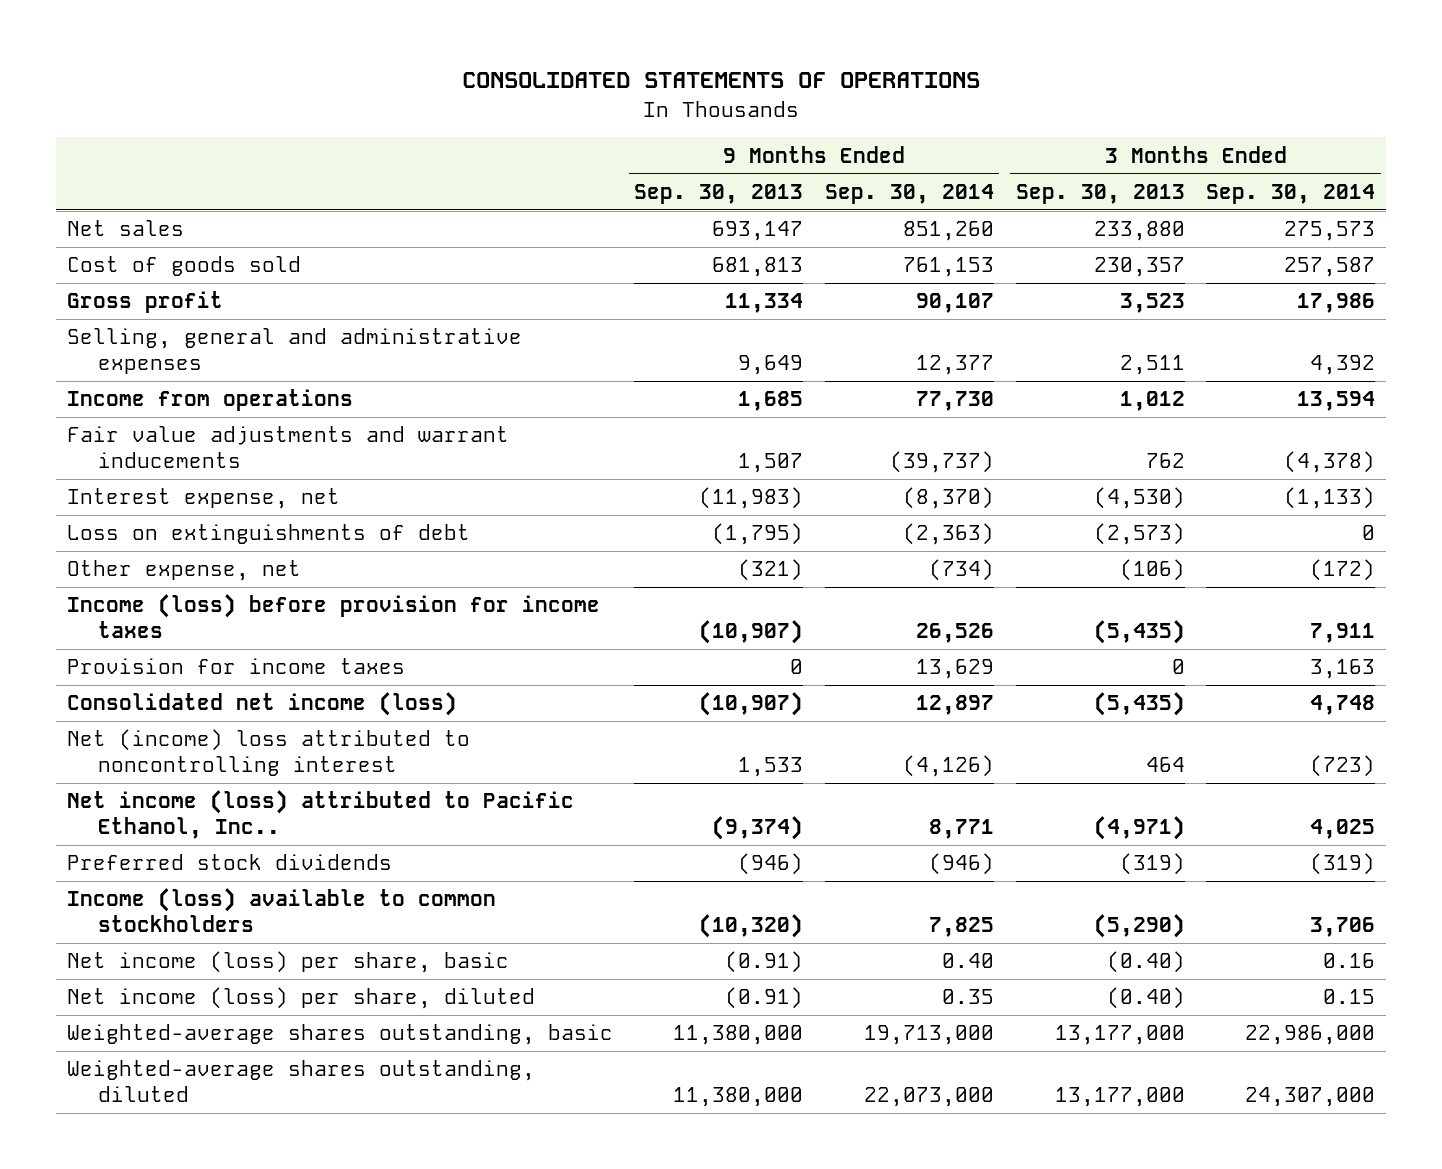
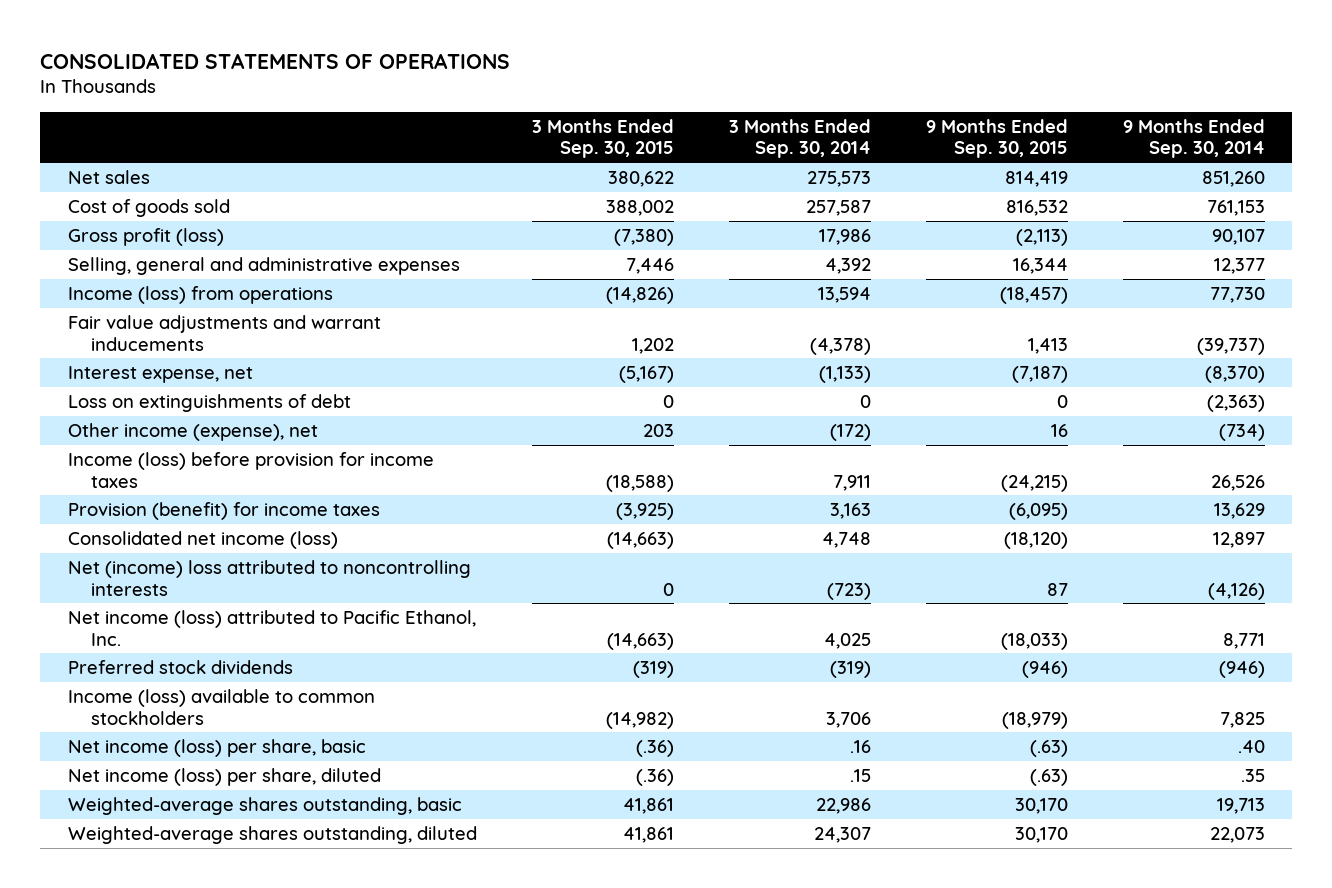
[634,184,804,205] Sep. 30, 2013 -> none
[1015,184,1185,205] Sep. 30, 2013 -> none
none -> [531,118,674,159] 3 Months Ended Sep. 30, 2015
none -> [925,118,1068,159] 9 Months Ended Sep. 30, 2015
[66,291,223,314] Gross profit -> [67,227,224,246] Gross profit (loss)
[66,389,353,412] Income from operations -> [67,285,333,304] Income (loss) from operations
[66,560,301,582] Other expense, net -> [67,422,318,441] Other income (expense), net
[66,658,405,675] Provision for income taxes -> [67,501,380,520] Provision (benefit) for income taxes
[66,729,470,777] Net (income) loss attributed to noncontrolling interest -> [67,559,471,596] Net (income) loss attributed to noncontrolling interests
[66,790,574,840] Net income (loss) attributed to Pacific Ethanol, Inc.. -> [67,609,476,646] Net income (loss) attributed to Pacific Ethanol, Inc.
[942,953,995,969] 0.40 -> [1237,739,1265,753] .40
[1323,953,1376,969] 0.16 -> [849,739,871,753] .16
[942,989,995,1005] 0.35 -> [1240,768,1265,782] .35
[1323,989,1376,1005] 0.15 -> [849,768,871,782] .15
[864,1025,995,1046] 19,713,000 -> [1216,797,1265,814] 19,713
[1245,1025,1376,1046] 22,986,000 -> [815,797,871,814] 22,986
[864,1087,995,1108] 22,073,000 -> [1209,826,1265,843] 22,073
[1245,1087,1376,1108] 24,307,000 -> [813,826,871,843] 24,307

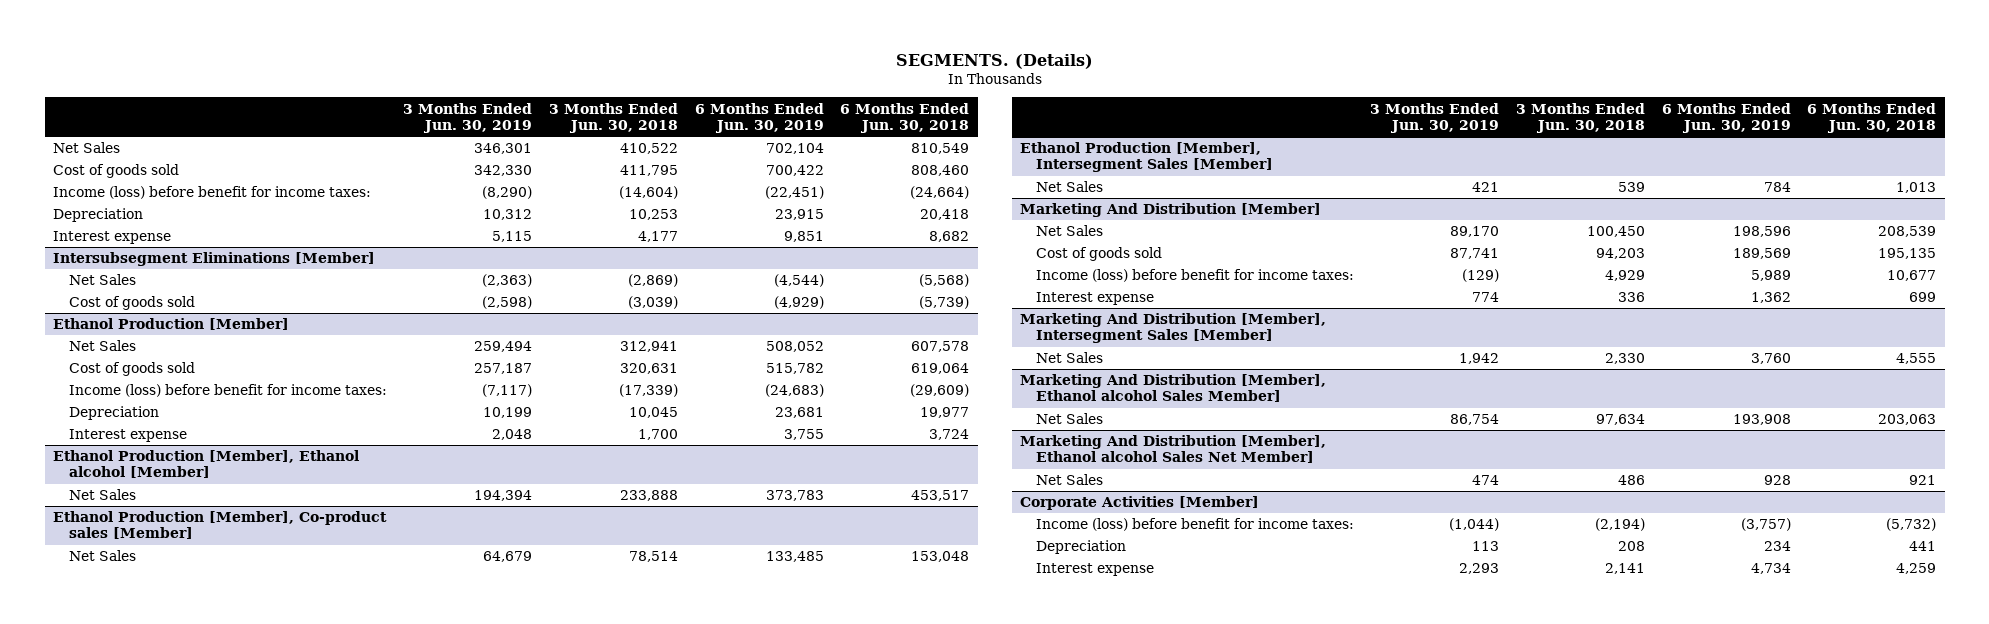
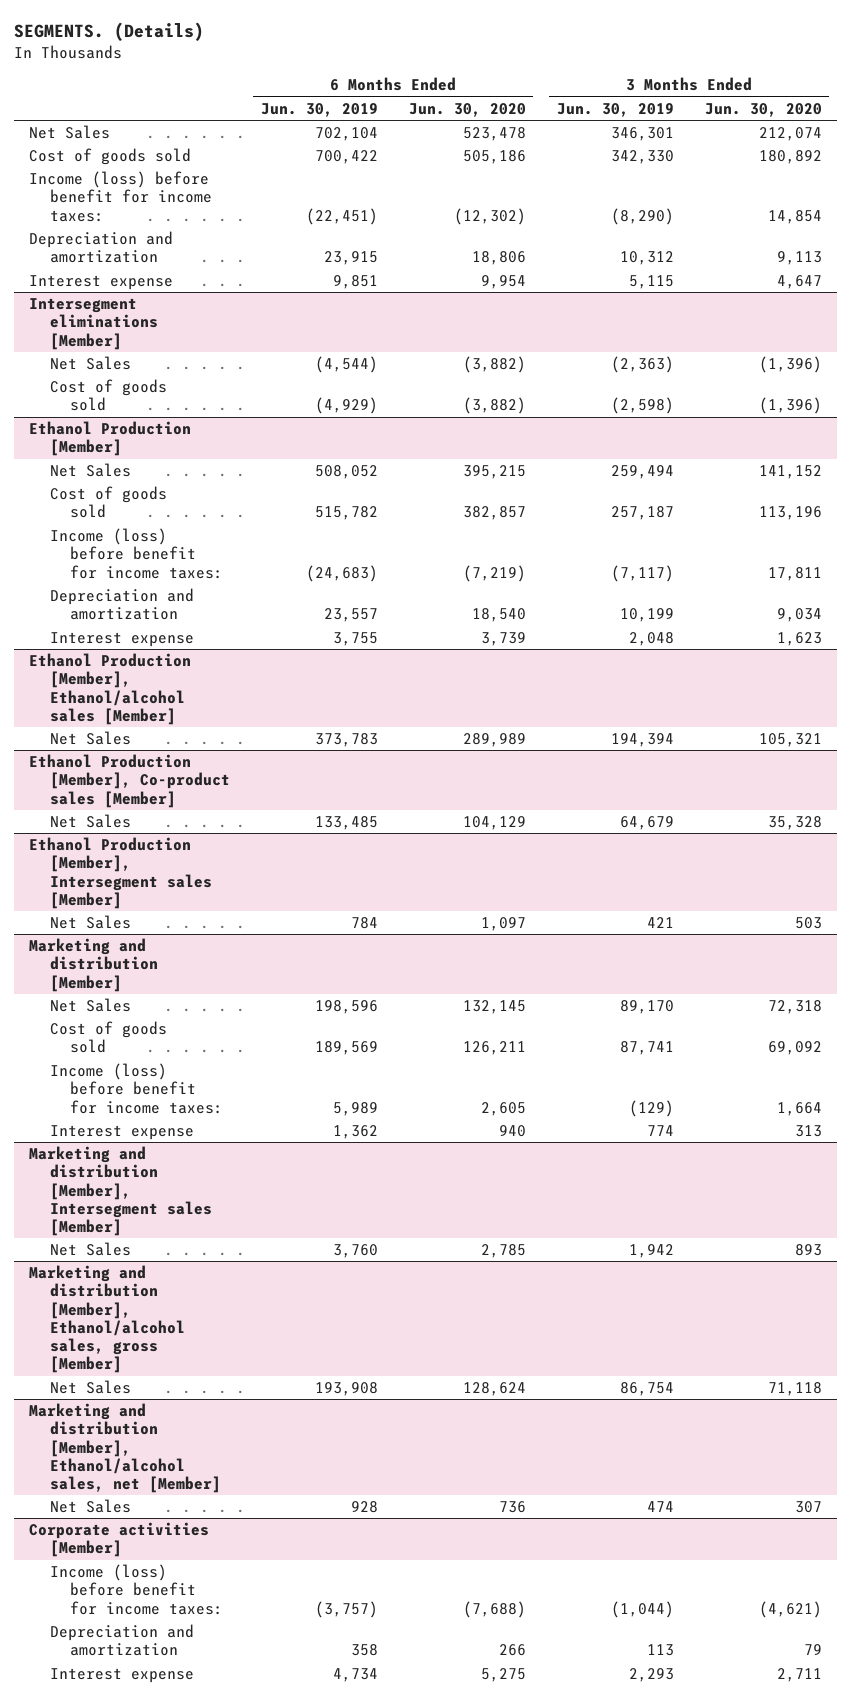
[548,102,678,133] 3 Months Ended Jun. 30, 2018 -> none
[840,102,970,133] 6 Months Ended Jun. 30, 2018 -> none
none -> [408,102,526,117] Jun. 30, 2020
none -> [704,102,822,117] Jun. 30, 2020
[52,208,143,223] Depreciation -> [29,231,174,264] Depreciation and amortization
[52,252,375,267] Intersubsegment Eliminations [Member] -> [29,298,158,350] Intersegment eliminations [Member]
[68,406,159,421] Depreciation -> [49,588,194,621] Depreciation and amortization
[774,407,824,419] 23,681 -> [323,608,378,623] 23,557
[52,450,359,479] Ethanol Production [Member], Ethanol alcohol [Member] -> [29,653,192,725] Ethanol Production [Member], Ethanol/alcohol sales [Member]
[1019,142,1273,173] Ethanol Production [Member], Intersegment Sales [Member] -> [29,837,212,909] Ethanol Production [Member], Intersegment sales [Member]
[1019,203,1321,218] Marketing And Distribution [Member] -> [29,938,158,992] Marketing and distribution [Member]
[1019,313,1326,344] Marketing And Distribution [Member], Intersegment Sales [Member] -> [29,1146,212,1236] Marketing and distribution [Member], Intersegment sales [Member]
[1019,374,1326,403] Marketing And Distribution [Member], Ethanol alcohol Sales Member] -> [29,1265,185,1374] Marketing and distribution [Member], Ethanol/alcohol sales, gross [Member]
[1019,435,1326,464] Marketing And Distribution [Member], Ethanol alcohol Sales Net Member] -> [29,1403,221,1493] Marketing and distribution [Member], Ethanol/alcohol sales, net [Member]
[1019,496,1259,511] Corporate Activities [Member] -> [29,1522,210,1558] Corporate activities [Member]
[1035,540,1126,555] Depreciation -> [49,1624,194,1657] Depreciation and amortization
[1763,541,1791,552] 234 -> [350,1644,378,1657] 358

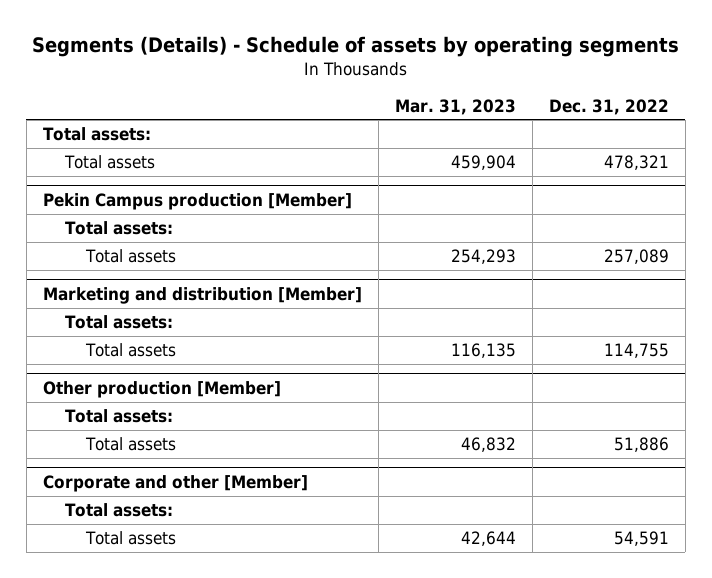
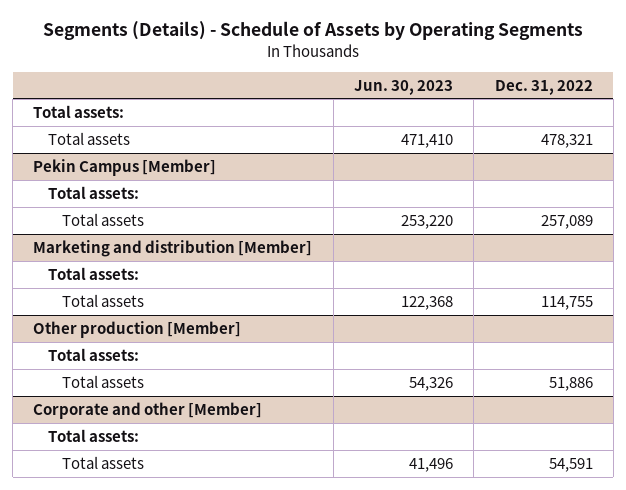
[31,36,679,58] Segments (Details) - Schedule of assets by operating segments -> [43,21,584,41] Segments (Details) - Schedule of Assets by Operating Segments
[394,98,516,115] Mar. 31, 2023 -> none
none -> [354,79,454,95] Jun. 30, 2023
[42,192,352,210] Pekin Campus production [Member] -> [33,158,217,176] Pekin Campus [Member]

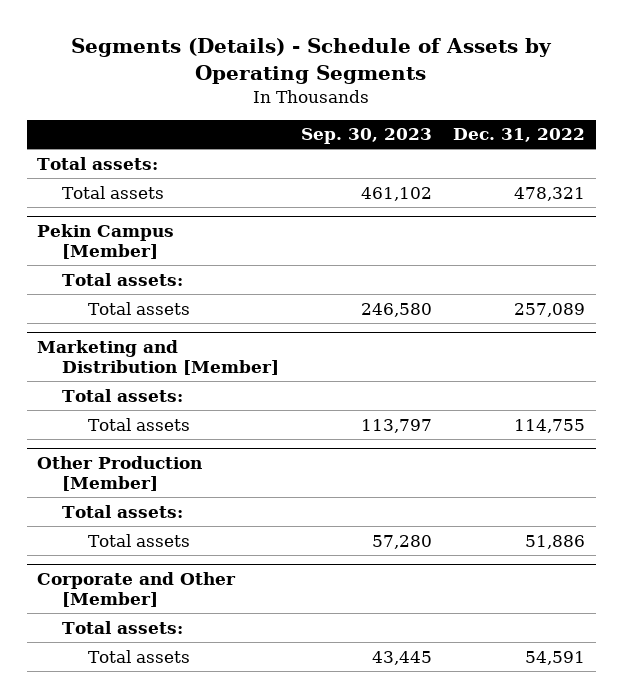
[354,79,454,95] Jun. 30, 2023 -> none
none -> [300,128,432,145] Sep. 30, 2023
[33,239,313,257] Marketing and distribution [Member] -> [37,340,280,376] Marketing and Distribution [Member]
[33,320,242,338] Other production [Member] -> [37,456,203,492] Other Production [Member]
[33,401,263,419] Corporate and other [Member] -> [37,572,237,608] Corporate and Other [Member]

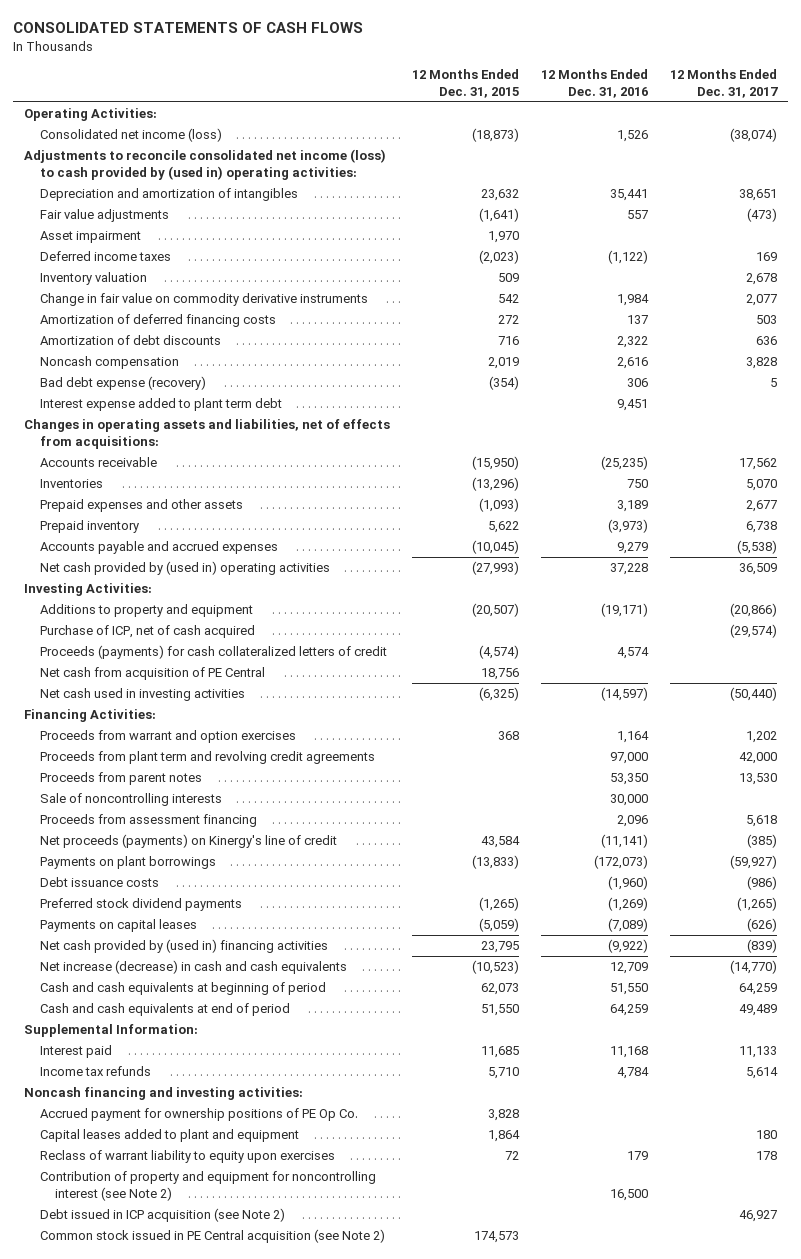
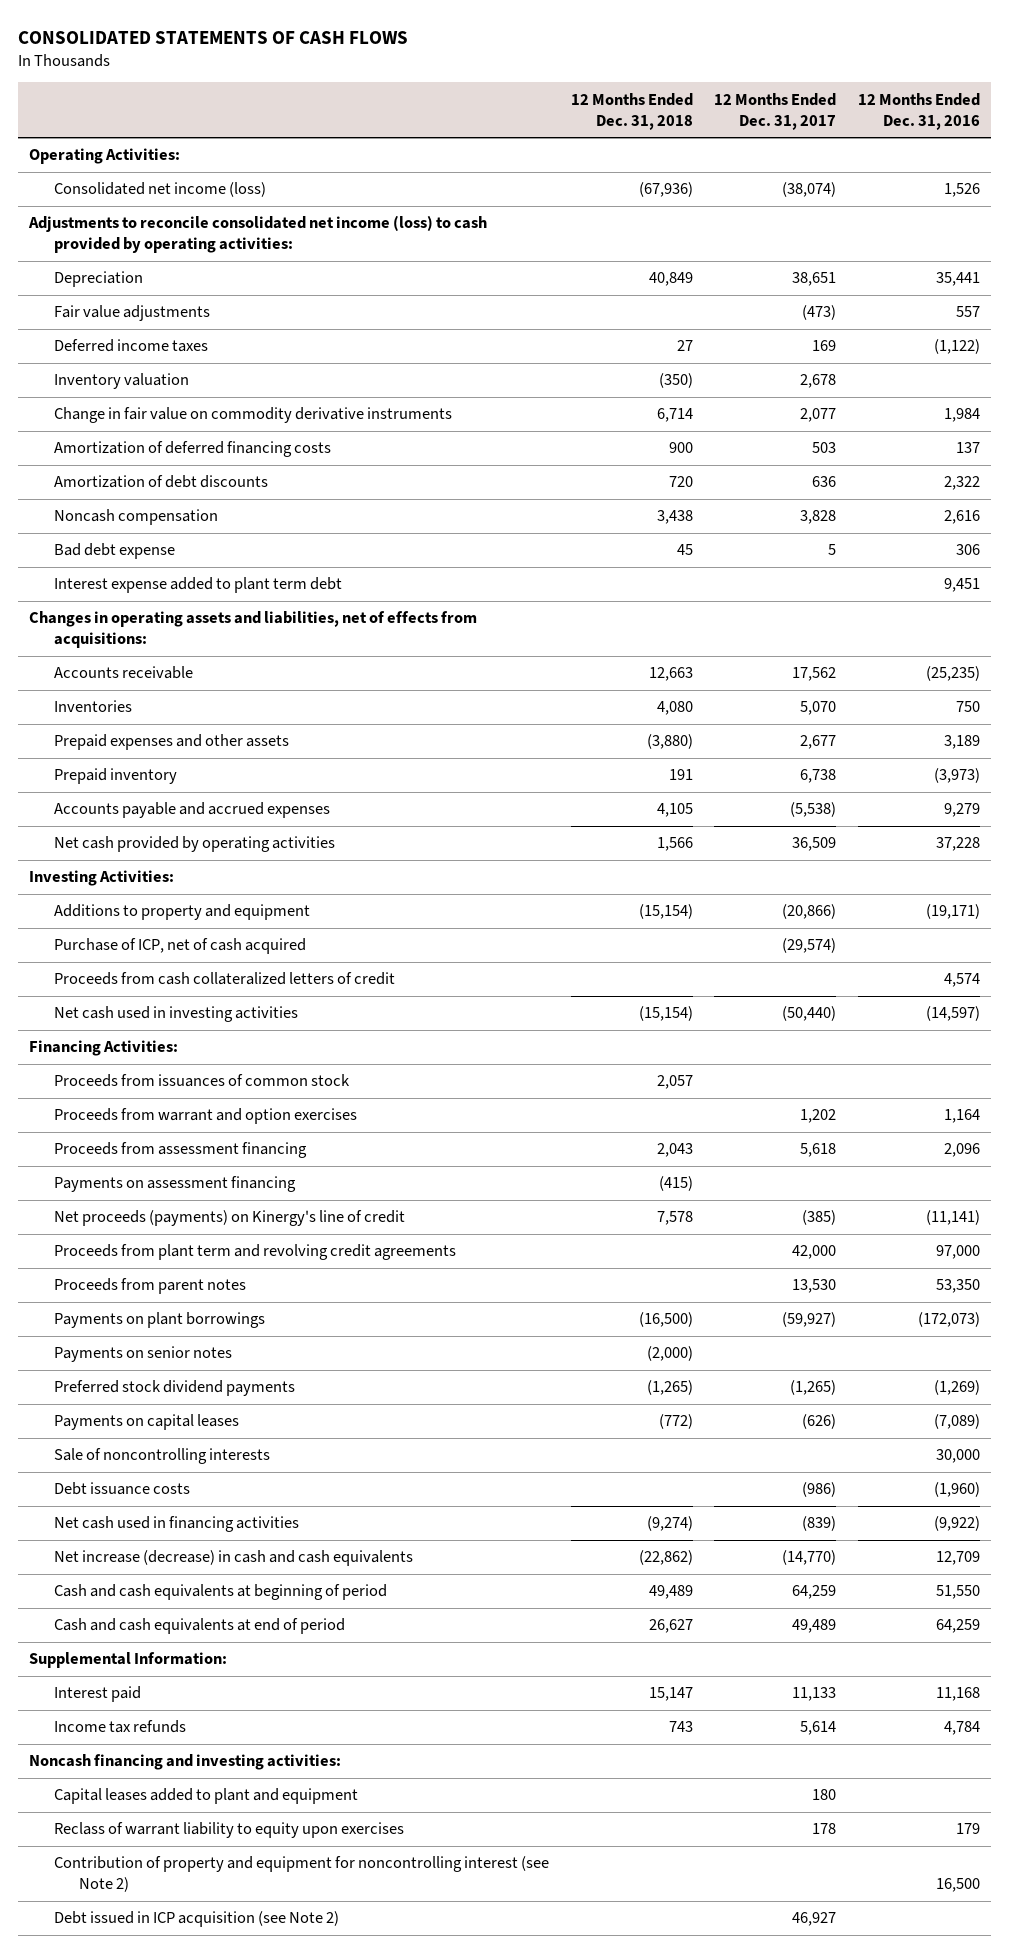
[412,69,520,98] 12 Months Ended Dec. 31, 2015 -> none
none -> [570,92,693,130] 12 Months Ended Dec. 31, 2018
[24,149,387,180] Adjustments to reconcile consolidated net income (loss) to cash provided by (used in) operating activities: -> [27,215,487,254] Adjustments to reconcile consolidated net income (loss) to cash provided by operating activities:
[39,188,298,202] Depreciation and amortization of intangibles -> [54,271,144,288] Depreciation
[39,231,141,244] Asset impairment -> none
[39,376,206,391] Bad debt expense (recovery) -> [54,543,176,560] Bad debt expense
[39,561,330,576] Net cash provided by (used in) operating activities -> [54,836,336,853] Net cash provided by operating activities
[39,667,265,681] Net cash from acquisition of PE Central -> none
[39,645,387,660] Proceeds (payments) for cash collateralized letters of credit -> [54,972,396,986] Proceeds from cash collateralized letters of credit
none -> [54,1074,351,1088] Proceeds from issuances of common stock
none -> [54,1176,297,1193] Payments on assessment financing
[39,751,375,765] Proceeds from plant term and revolving credit agreements -> [54,1244,457,1261] Proceeds from plant term and revolving credit agreements
[39,772,202,786] Proceeds from parent notes -> [54,1278,247,1295] Proceeds from parent notes
none -> [54,1346,233,1363] Payments on senior notes
[39,793,222,807] Sale of noncontrolling interests -> [54,1448,271,1465] Sale of noncontrolling interests
[39,877,159,888] Debt issuance costs -> [54,1482,191,1496] Debt issuance costs
[39,939,328,954] Net cash provided by (used in) financing activities -> [54,1516,300,1533] Net cash used in financing activities
[39,1108,358,1122] Accrued payment for ownership positions of PE Op Co. -> none
[39,1229,385,1244] Common stock issued in PE Central acquisition (see Note 2) -> none

